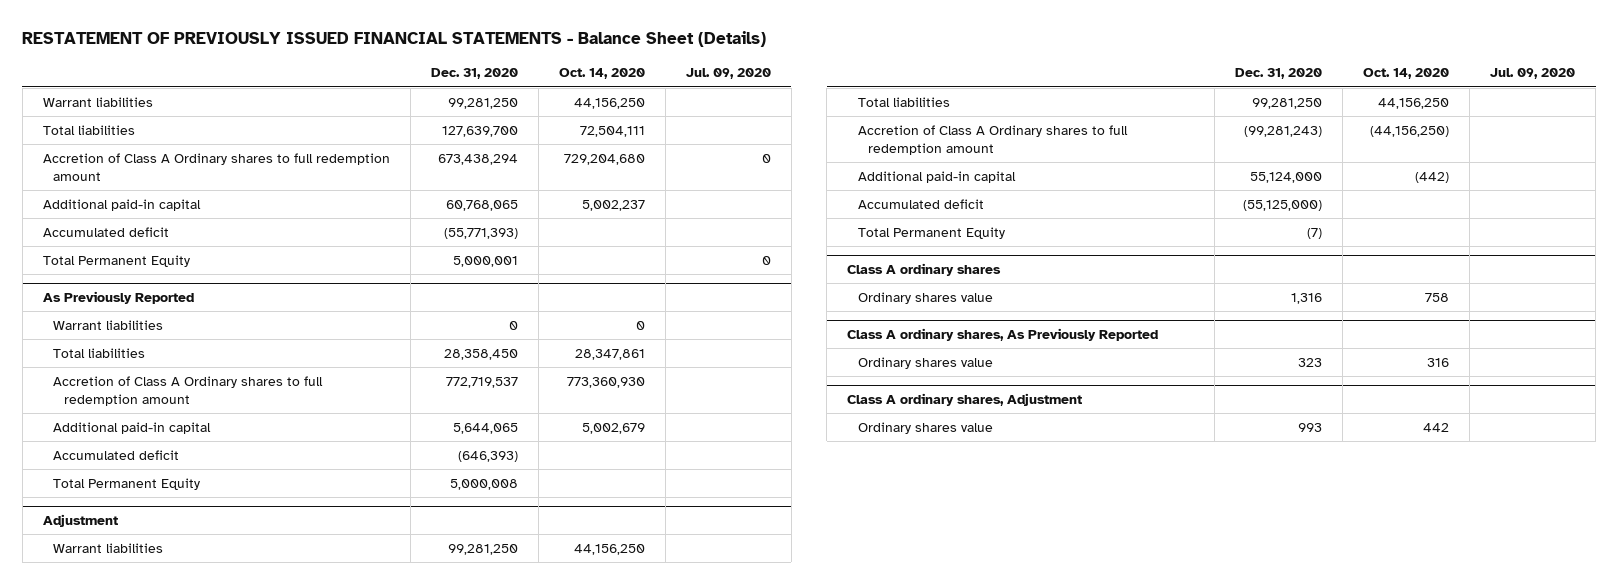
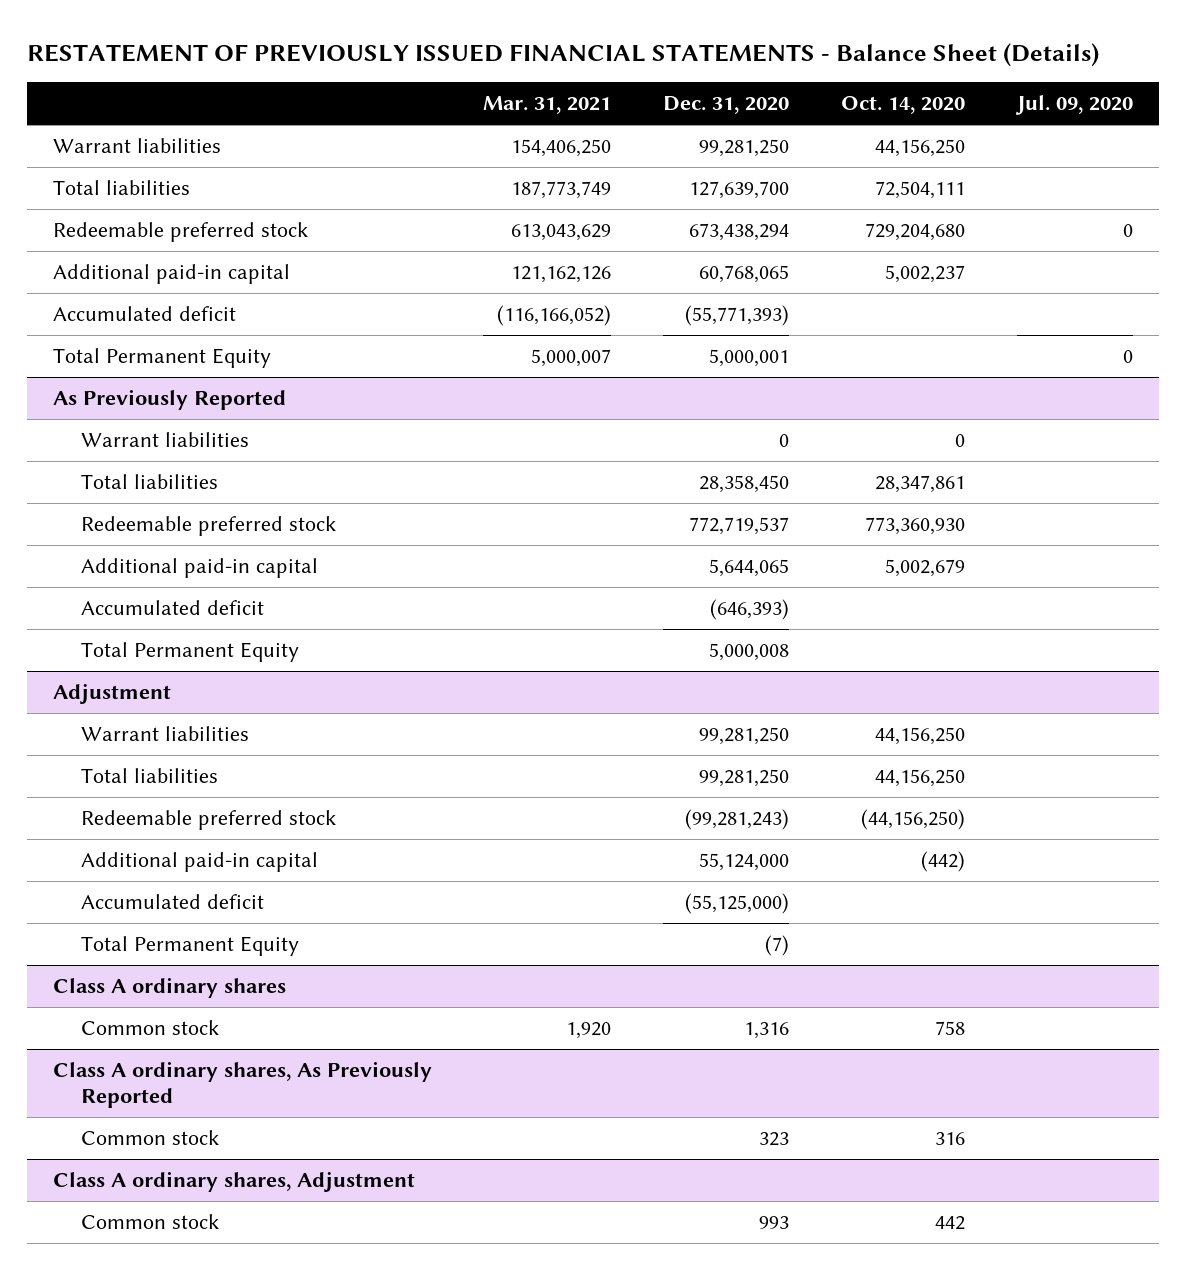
none -> [483,96,612,115] Mar. 31, 2021
[42,152,390,182] Accretion of Class A Ordinary shares to full redemption amount -> [52,222,308,243] Redeemable preferred stock
[53,375,324,407] Accretion of Class A Ordinary shares to full redemption amount -> [81,516,337,537] Redeemable preferred stock
[857,124,1128,156] Accretion of Class A Ordinary shares to full redemption amount -> [81,810,337,831] Redeemable preferred stock
[857,291,993,304] Ordinary shares value -> [81,1020,220,1036] Common stock
[857,356,993,369] Ordinary shares value -> [81,1130,220,1146] Common stock
[857,421,993,434] Ordinary shares value -> [81,1214,220,1230] Common stock

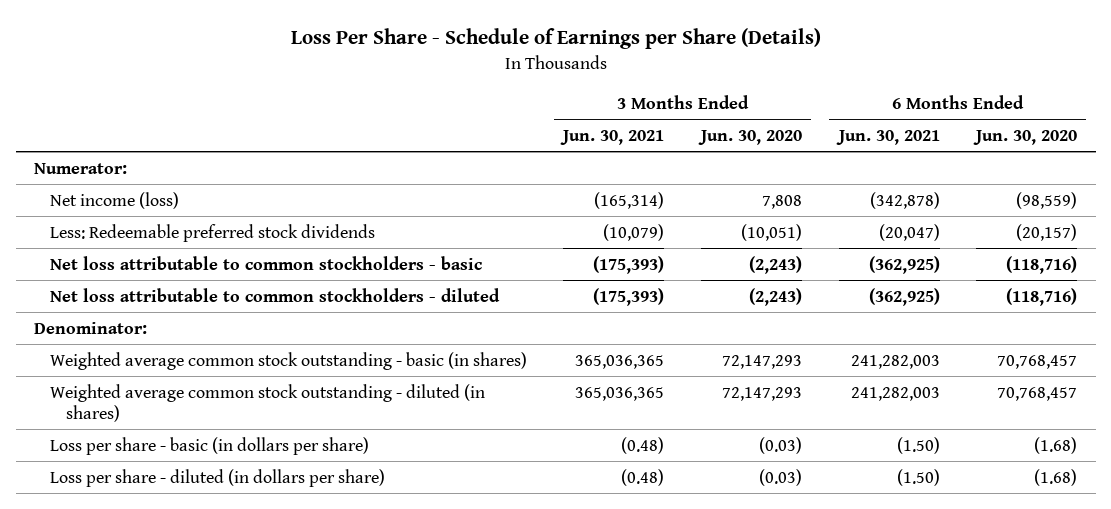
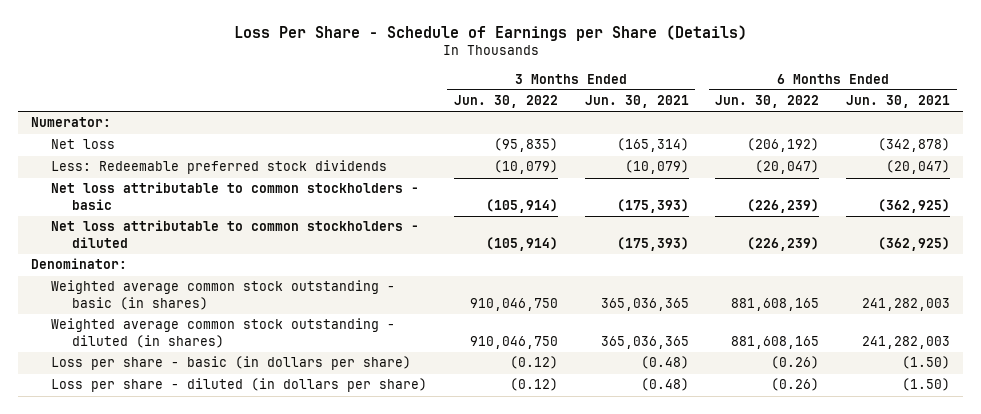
[698,129,803,145] Jun. 30, 2020 -> none
[973,129,1078,145] Jun. 30, 2020 -> none
none -> [454,95,559,109] Jun. 30, 2022
none -> [715,95,820,109] Jun. 30, 2022
[49,191,179,209] Net income (loss) -> [51,139,116,150] Net loss

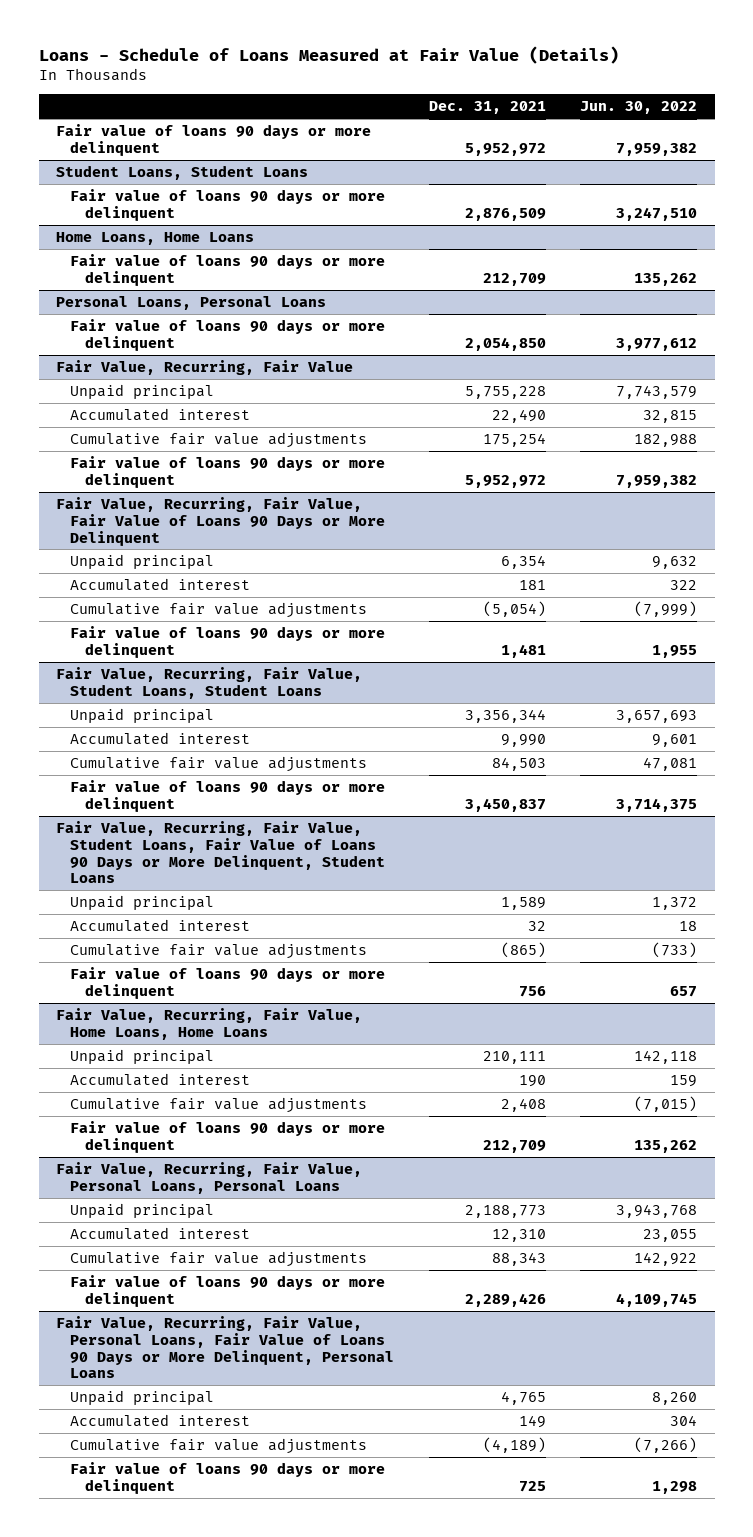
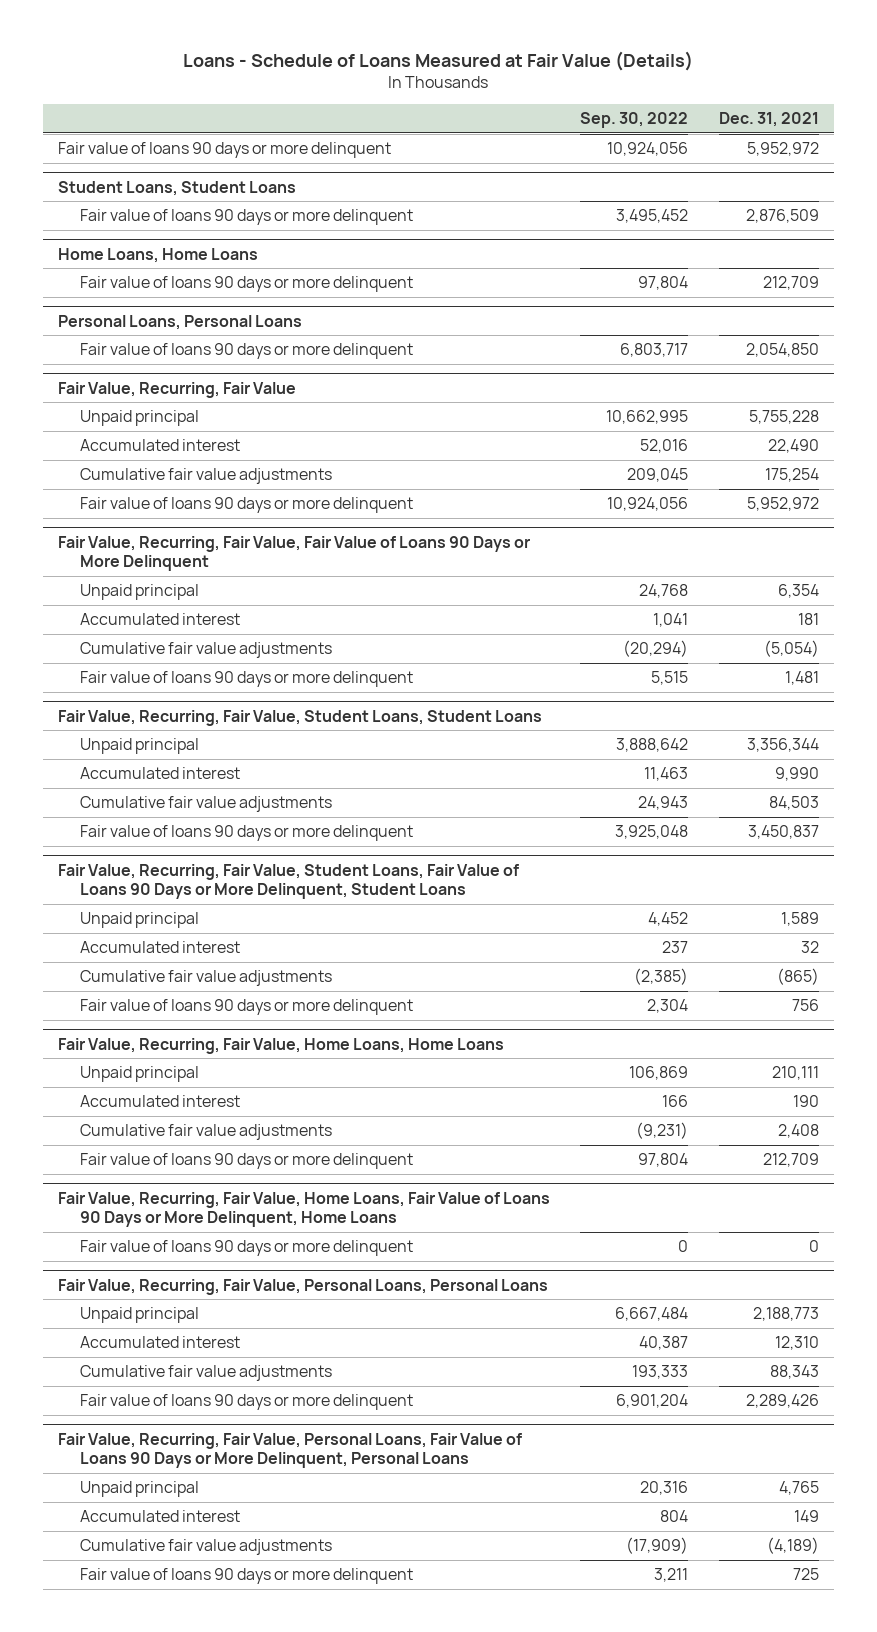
[580,101,698,115] Jun. 30, 2022 -> none
none -> [580,112,689,129] Sep. 30, 2022
none -> [57,1191,550,1228] Fair Value, Recurring, Fair Value, Home Loans, Fair Value of Loans 90 Days or More Delinquent, Home Loans
none -> [80,1240,414,1257] Fair value of loans 90 days or more delinquent

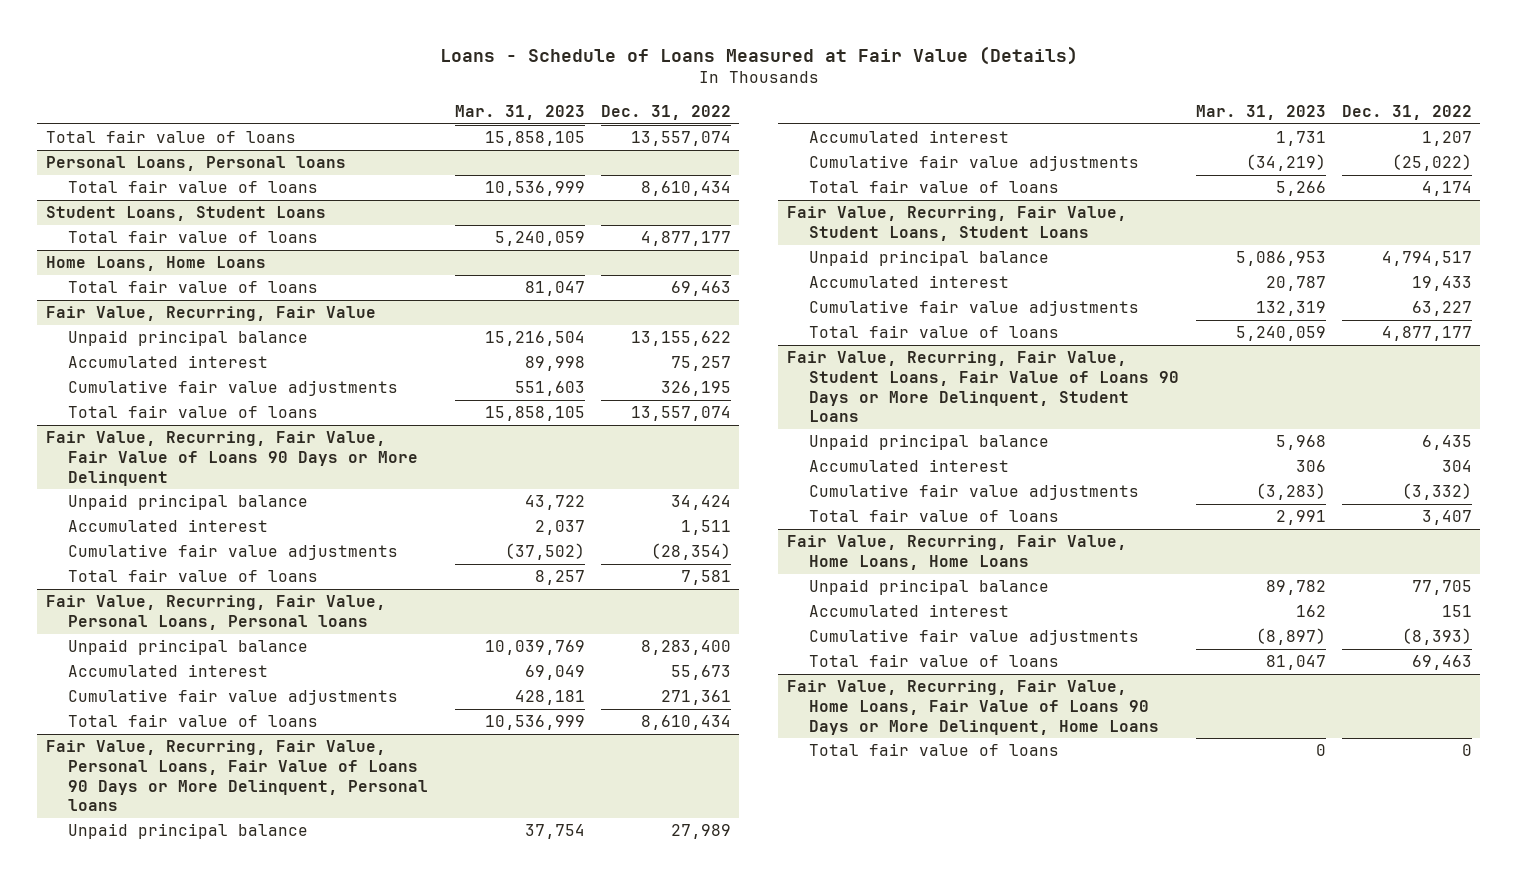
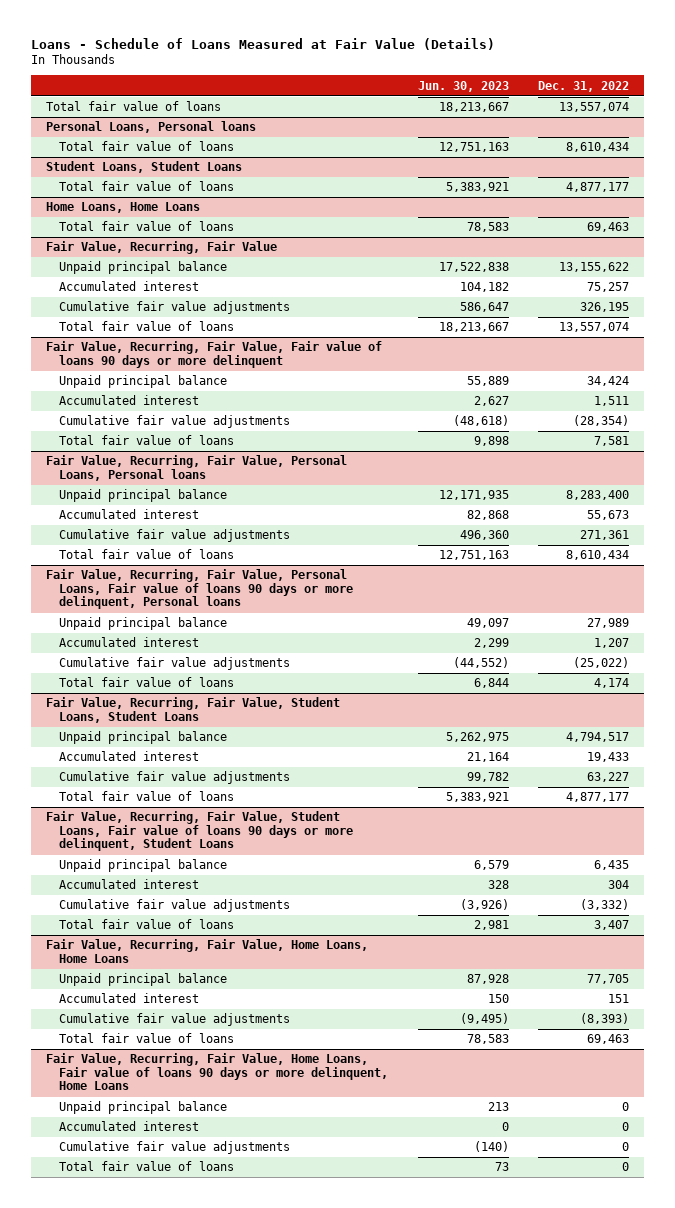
[454,105,585,121] Mar. 31, 2023 -> none
none -> [417,80,509,92] Jun. 30, 2023
[45,431,419,486] Fair Value, Recurring, Fair Value, Fair Value of Loans 90 Days or More Delinquent -> [45,341,382,368] Fair Value, Recurring, Fair Value, Fair value of loans 90 days or more delinquent
[45,740,429,812] Fair Value, Recurring, Fair Value, Personal Loans, Fair Value of Loans 90 Days or More Delinquent, Personal loans -> [45,569,354,610] Fair Value, Recurring, Fair Value, Personal Loans, Fair value of loans 90 days or more delinquent, Personal loans
[786,351,1180,423] Fair Value, Recurring, Fair Value, Student Loans, Fair Value of Loans 90 Days or More Delinquent, Student Loans -> [45,811,354,852] Fair Value, Recurring, Fair Value, Student Loans, Fair value of loans 90 days or more delinquent, Student Loans
[786,680,1160,735] Fair Value, Recurring, Fair Value, Home Loans, Fair Value of Loans 90 Days or More Delinquent, Home Loans -> [45,1053,389,1091] Fair Value, Recurring, Fair Value, Home Loans, Fair value of loans 90 days or more delinquent, Home Loans
none -> [59,1101,228,1115] Unpaid principal balance
none -> [59,1121,200,1132] Accumulated interest
none -> [59,1141,291,1155] Cumulative fair value adjustments

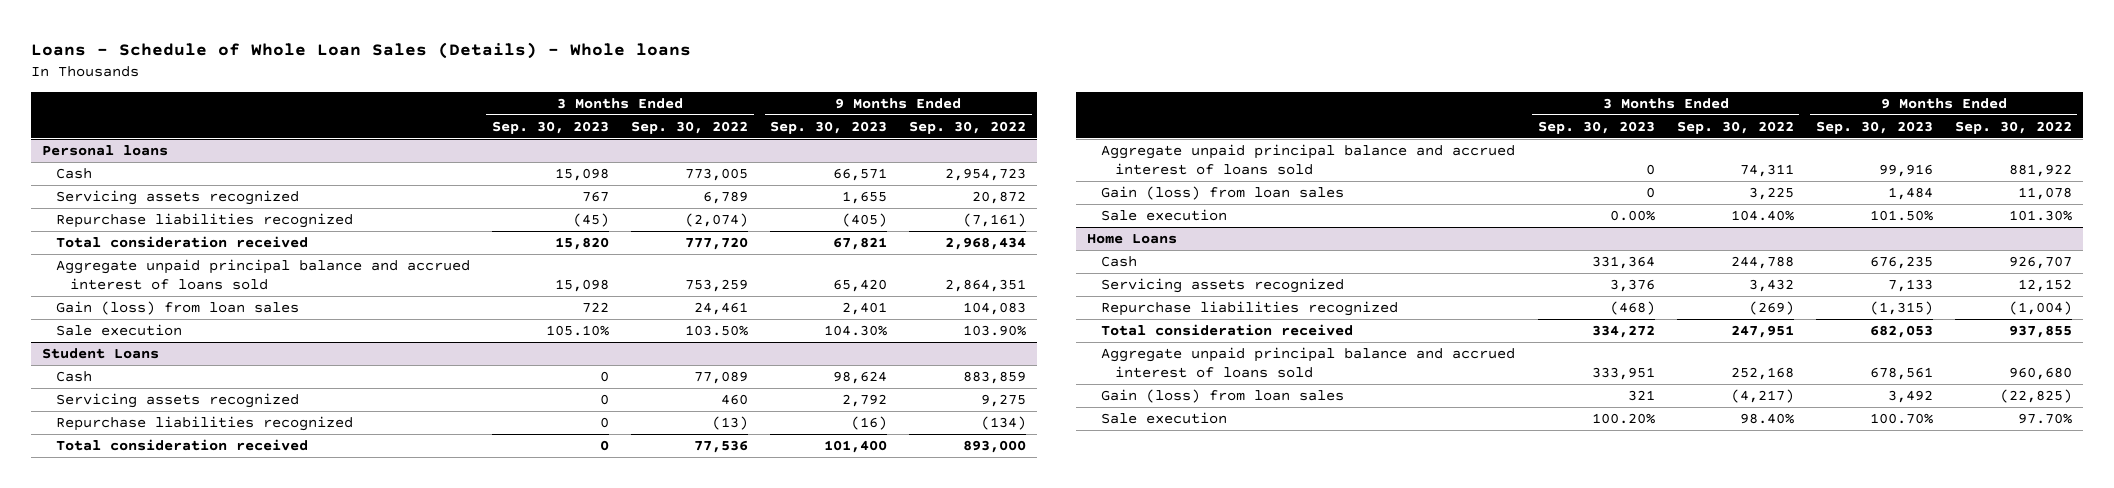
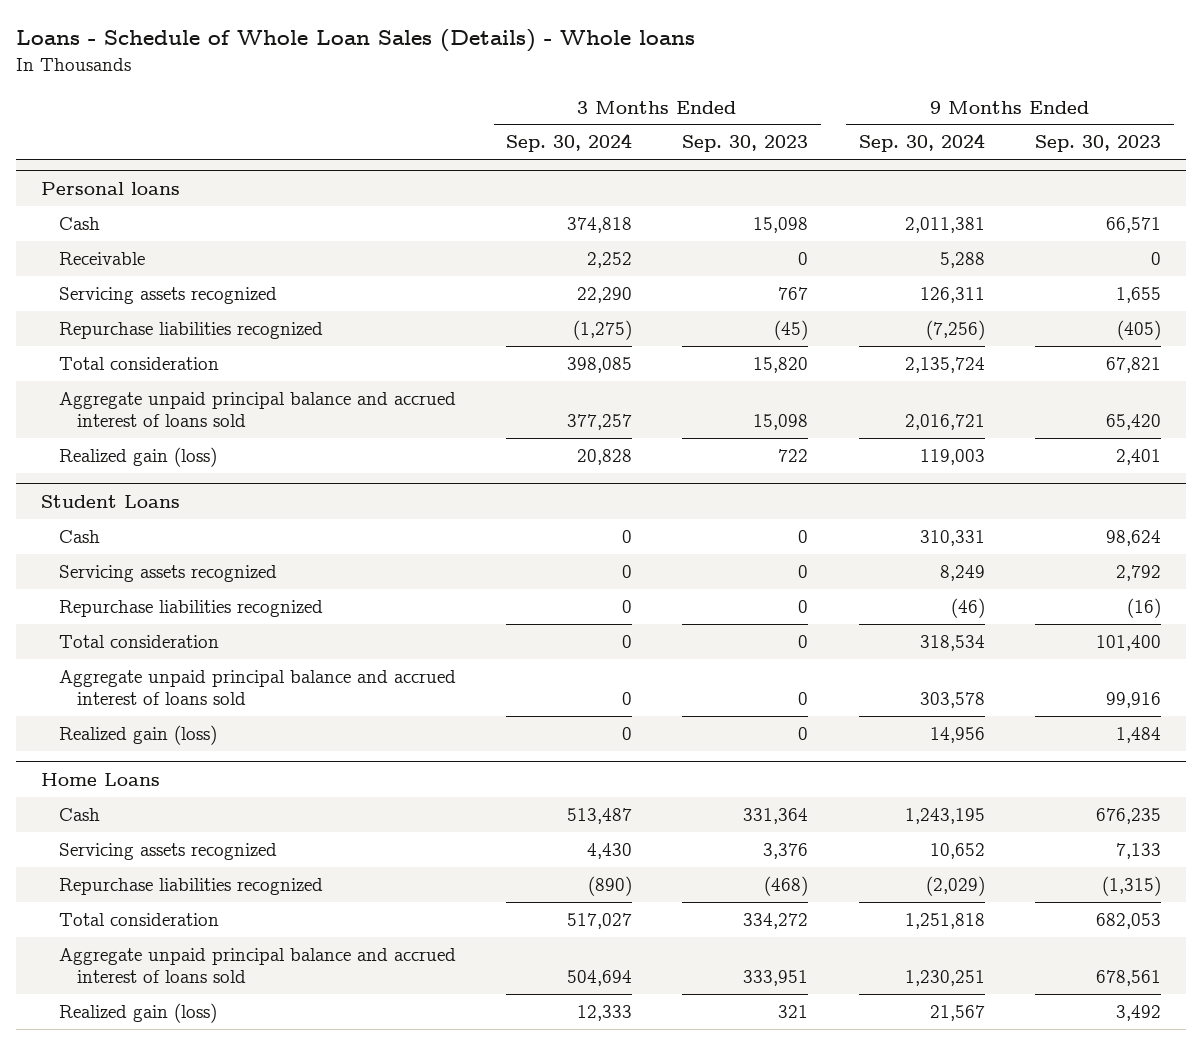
[631,120,749,134] Sep. 30, 2022 -> none
[909,120,1027,134] Sep. 30, 2022 -> none
none -> [506,133,633,153] Sep. 30, 2024
none -> [858,133,985,153] Sep. 30, 2024
none -> [58,251,145,265] Receivable
[55,236,308,249] Total consideration received -> [58,356,219,370] Total consideration
[55,324,182,337] Sale execution -> none
[55,301,299,316] Gain (loss) from loan sales -> [58,446,217,467] Realized gain (loss)
[55,439,308,452] Total consideration received -> [58,634,219,648] Total consideration
[1101,209,1228,222] Sale execution -> none
[1101,186,1345,201] Gain (loss) from loan sales -> [58,724,217,745] Realized gain (loss)
[1101,324,1354,337] Total consideration received -> [58,912,219,926] Total consideration
[1101,412,1228,425] Sale execution -> none
[1101,389,1345,404] Gain (loss) from loan sales -> [58,1002,217,1023] Realized gain (loss)

